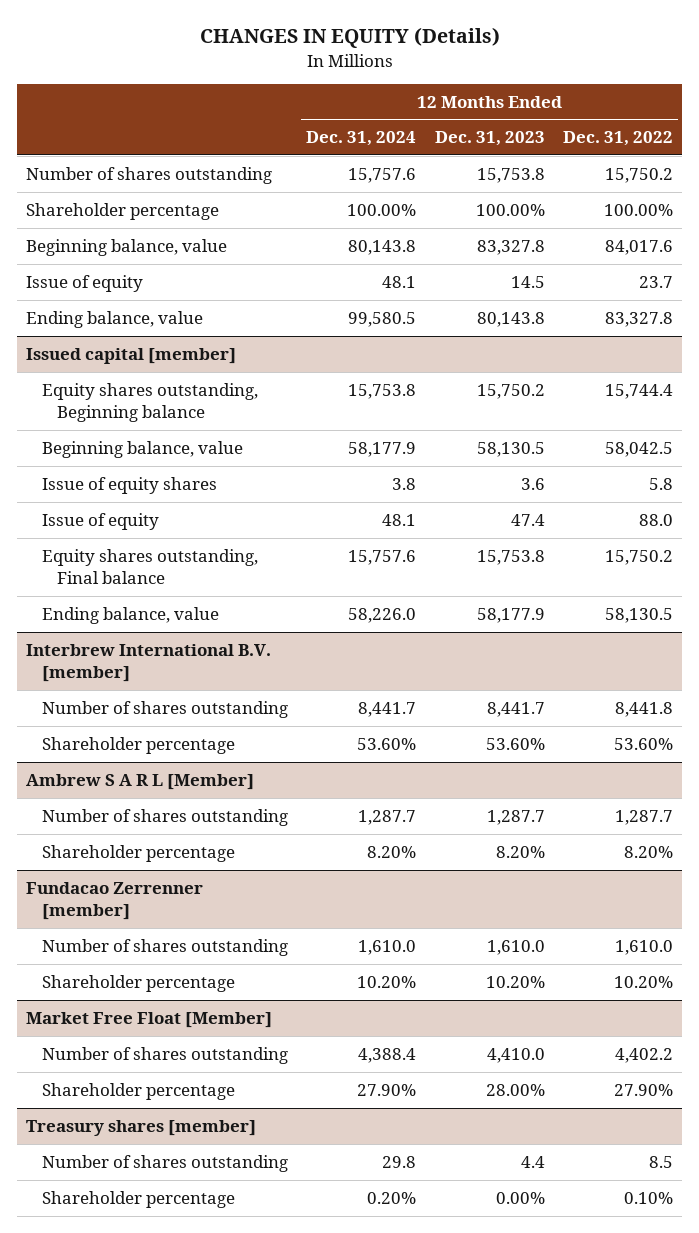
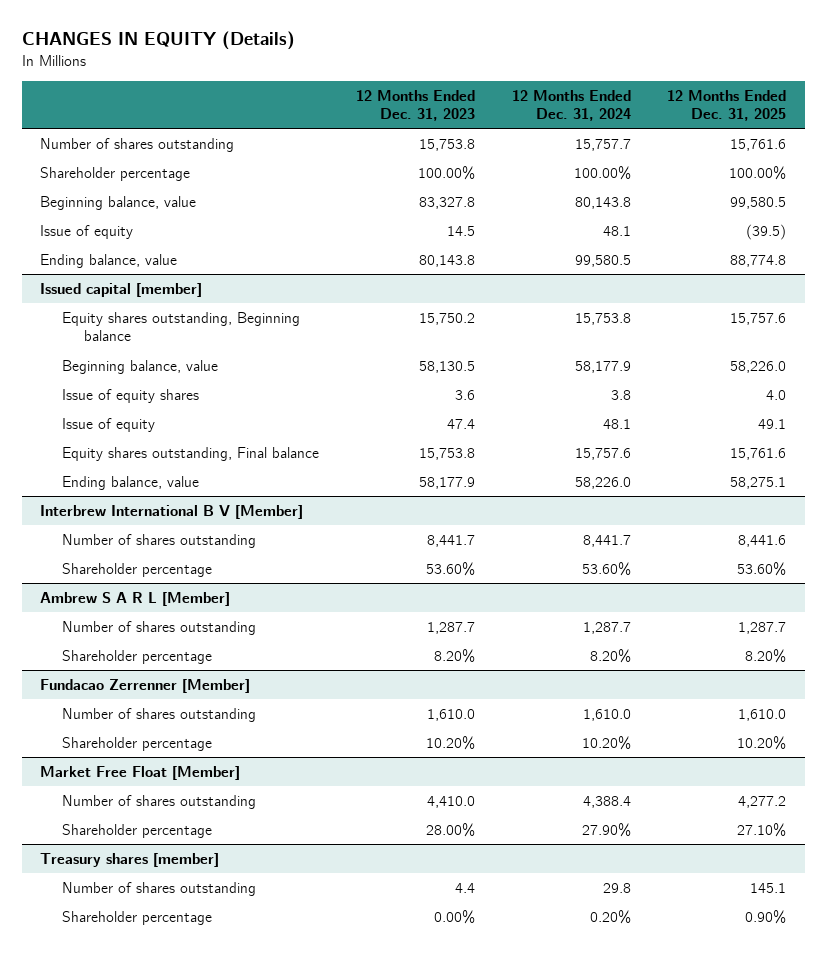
[563,131,674,147] Dec. 31, 2022 -> none
none -> [667,89,787,122] 12 Months Ended Dec. 31, 2025
[348,167,417,183] 15,757.6 -> [574,138,631,151] 15,757.7
[25,643,271,683] Interbrew International B.V. [member] -> [39,504,303,519] Interbrew International B V [Member]
[25,881,203,921] Fundacao Zerrenner [member] -> [39,678,250,693] Fundacao Zerrenner [Member]

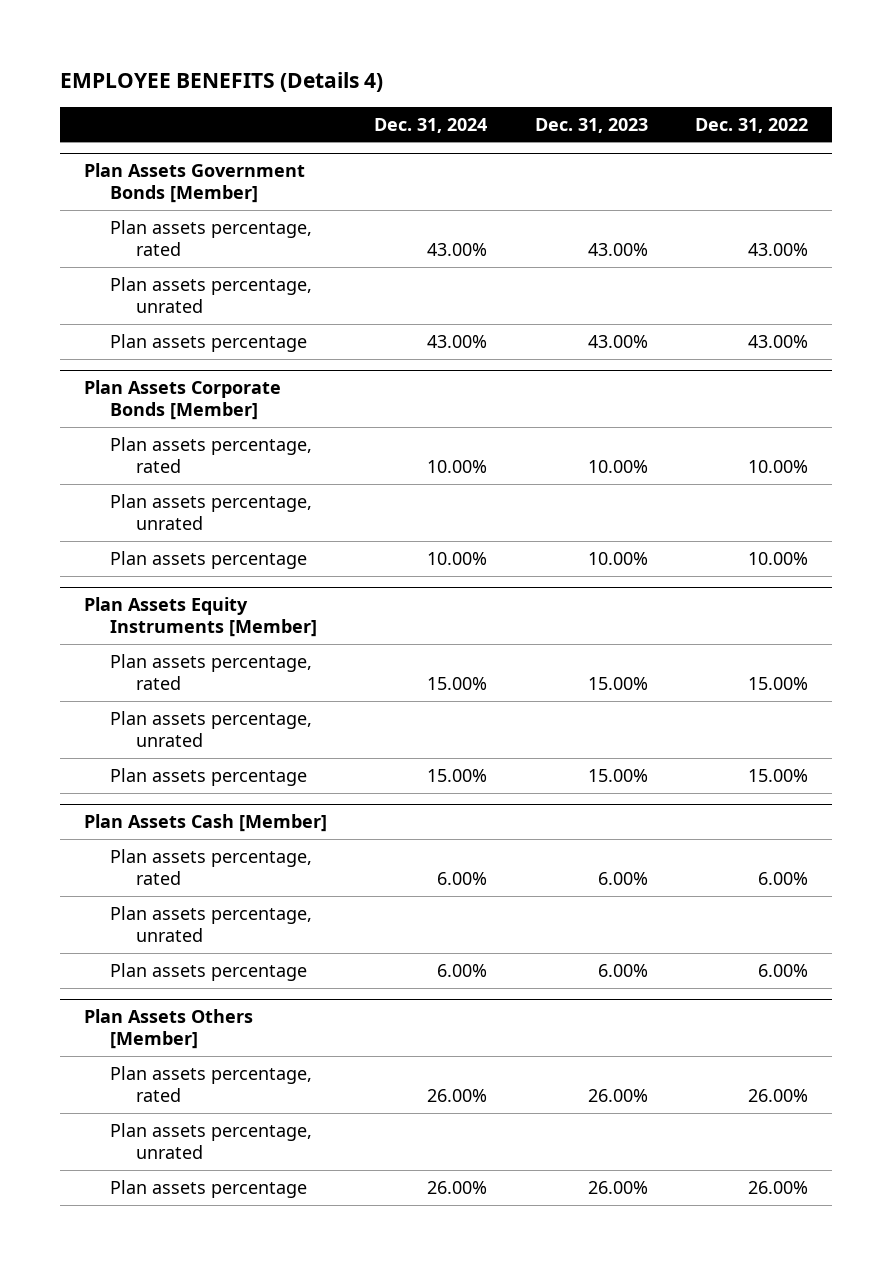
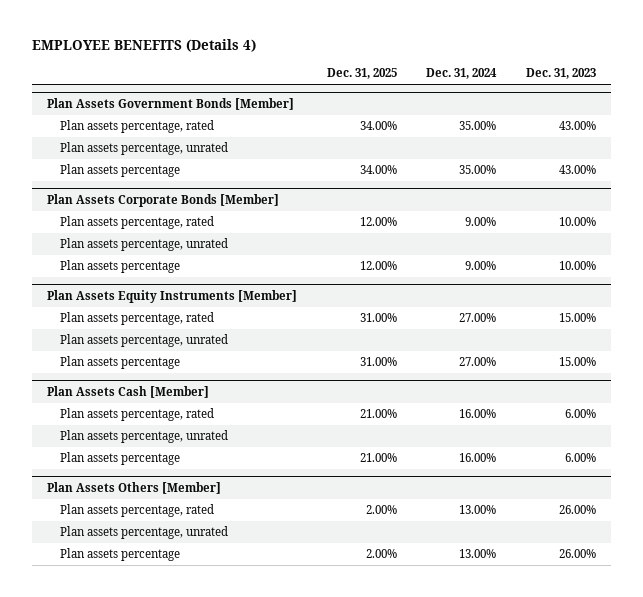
[695,117,809,133] Dec. 31, 2022 -> none
none -> [326,68,397,80] Dec. 31, 2025
[427,243,488,257] 43.00% -> [459,121,497,131] 35.00%
[427,334,488,348] 43.00% -> [459,165,497,175] 35.00%
[427,460,488,474] 10.00% -> [465,217,497,227] 9.00%
[427,551,488,565] 10.00% -> [465,261,497,271] 9.00%
[427,677,488,691] 15.00% -> [459,313,497,323] 27.00%
[427,768,488,782] 15.00% -> [459,357,497,367] 27.00%
[437,872,488,886] 6.00% -> [459,409,497,419] 16.00%
[437,963,488,977] 6.00% -> [459,453,497,463] 16.00%
[427,1089,488,1103] 26.00% -> [459,505,497,515] 13.00%
[427,1180,488,1194] 26.00% -> [459,549,497,559] 13.00%

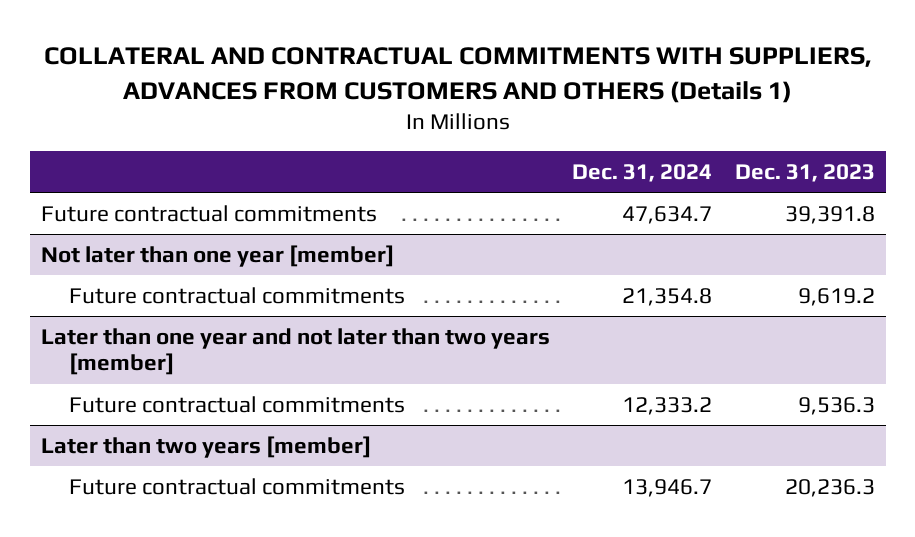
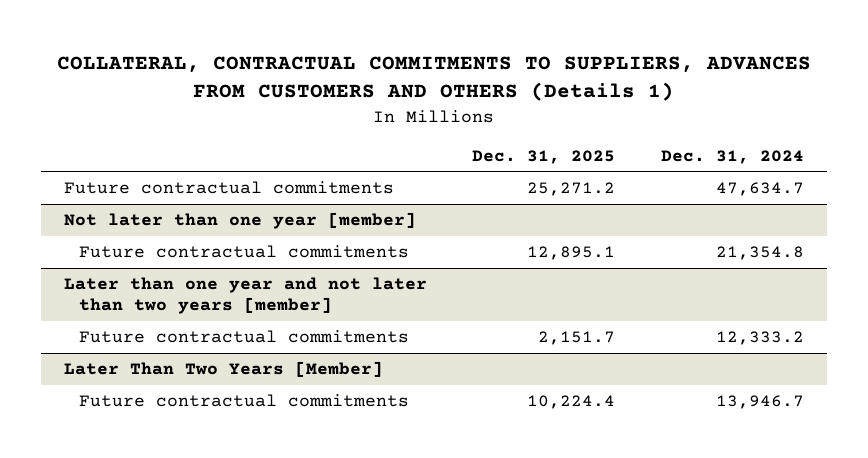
[43,47,872,103] COLLATERAL AND CONTRACTUAL COMMITMENTS WITH SUPPLIERS, ADVANCES FROM CUSTOMERS AND OTHERS (Details 1) -> [56,55,811,102] COLLATERAL, CONTRACTUAL COMMITMENTS TO SUPPLIERS, ADVANCES FROM CUSTOMERS AND OTHERS (Details 1)
[734,164,875,183] Dec. 31, 2023 -> none
none -> [472,149,616,164] Dec. 31, 2025
[40,435,371,458] Later than two years [member] -> [63,361,383,378] Later Than Two Years [Member]

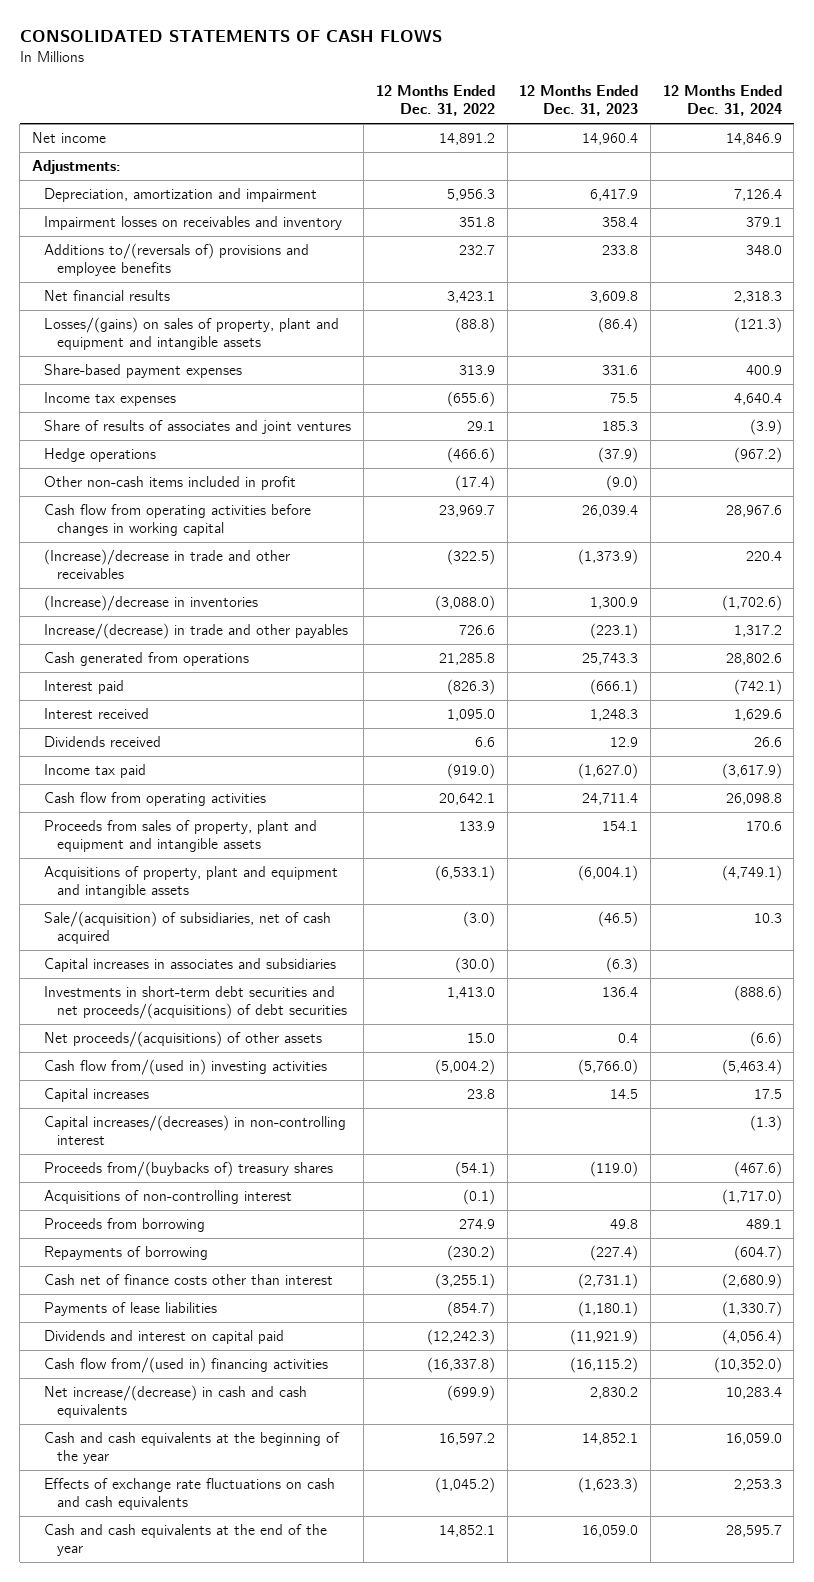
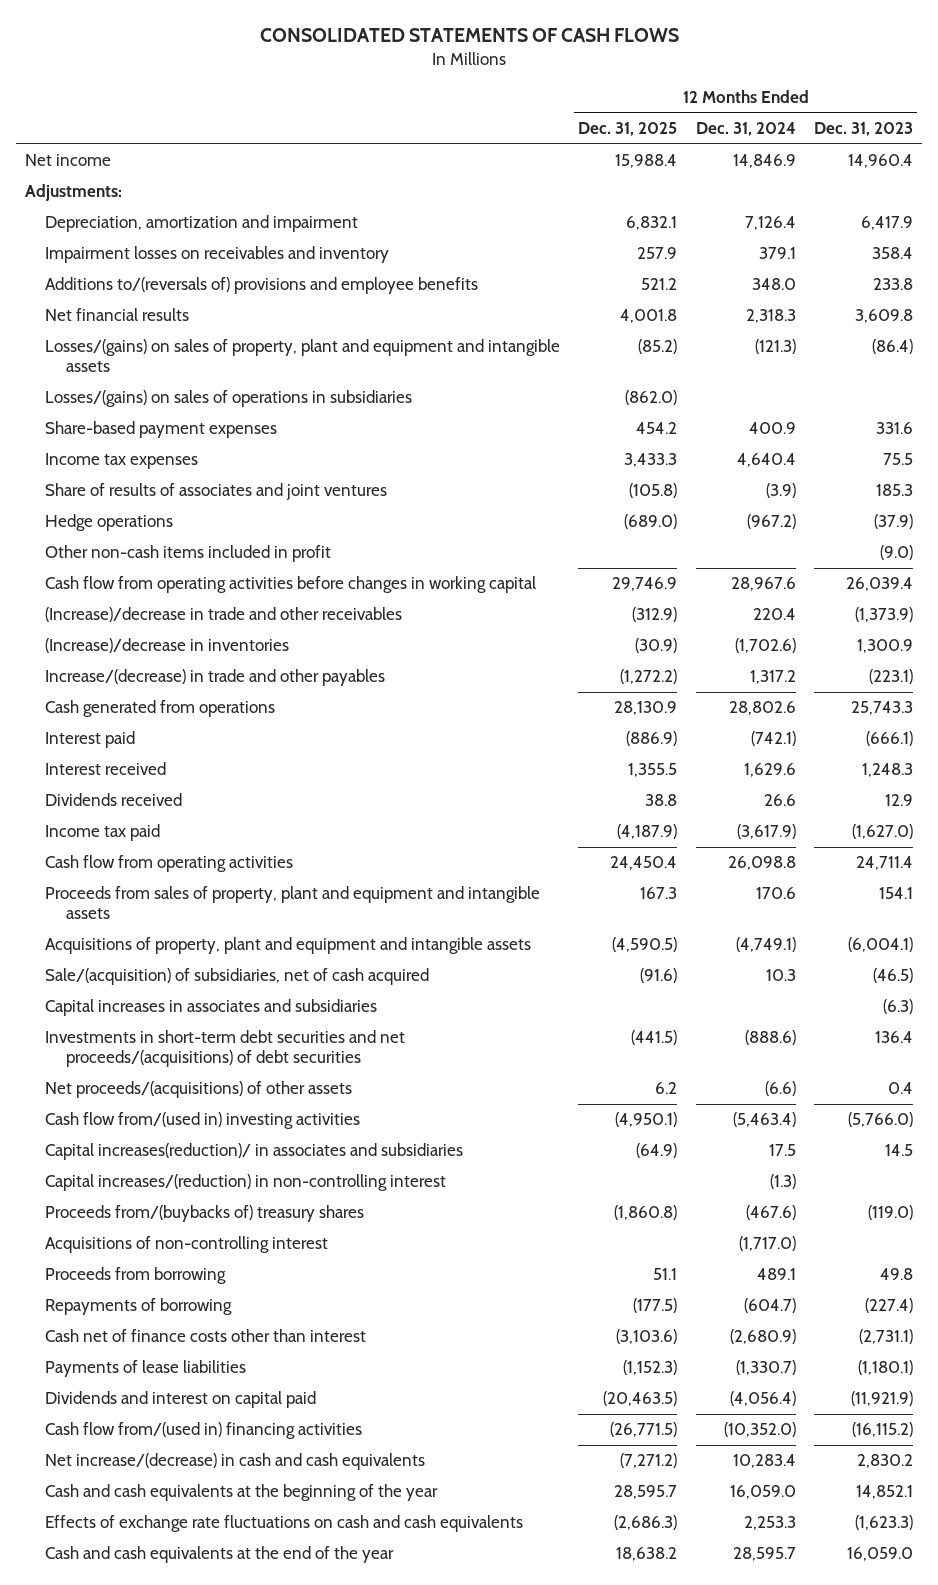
[375,84,495,117] 12 Months Ended Dec. 31, 2022 -> none
none -> [578,122,678,137] Dec. 31, 2025
none -> [45,390,413,408] Losses/(gains) on sales of operations in subsidiaries
[44,1088,150,1103] Capital increases -> [45,1143,464,1161] Capital increases(reduction)/ in associates and subsidiaries
[44,1115,347,1146] Capital increases/(decreases) in non-controlling interest -> [45,1174,447,1192] Capital increases/(reduction) in non-controlling interest

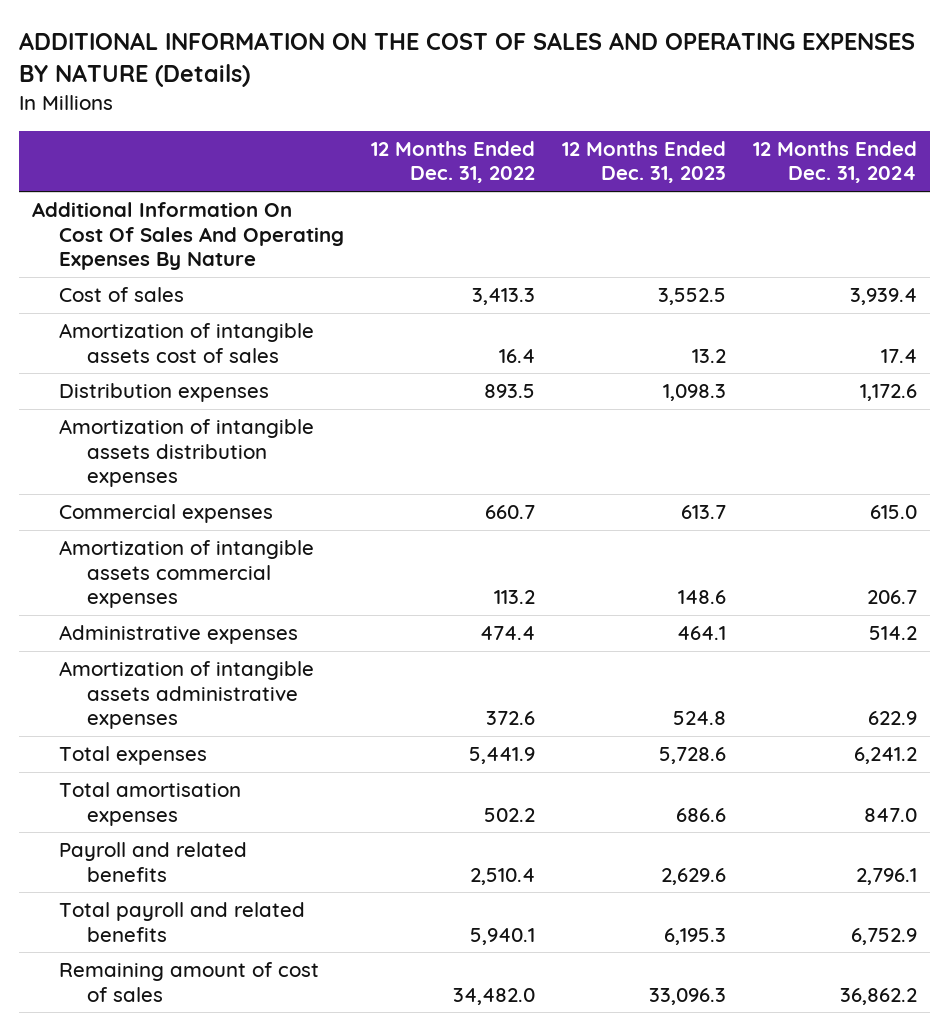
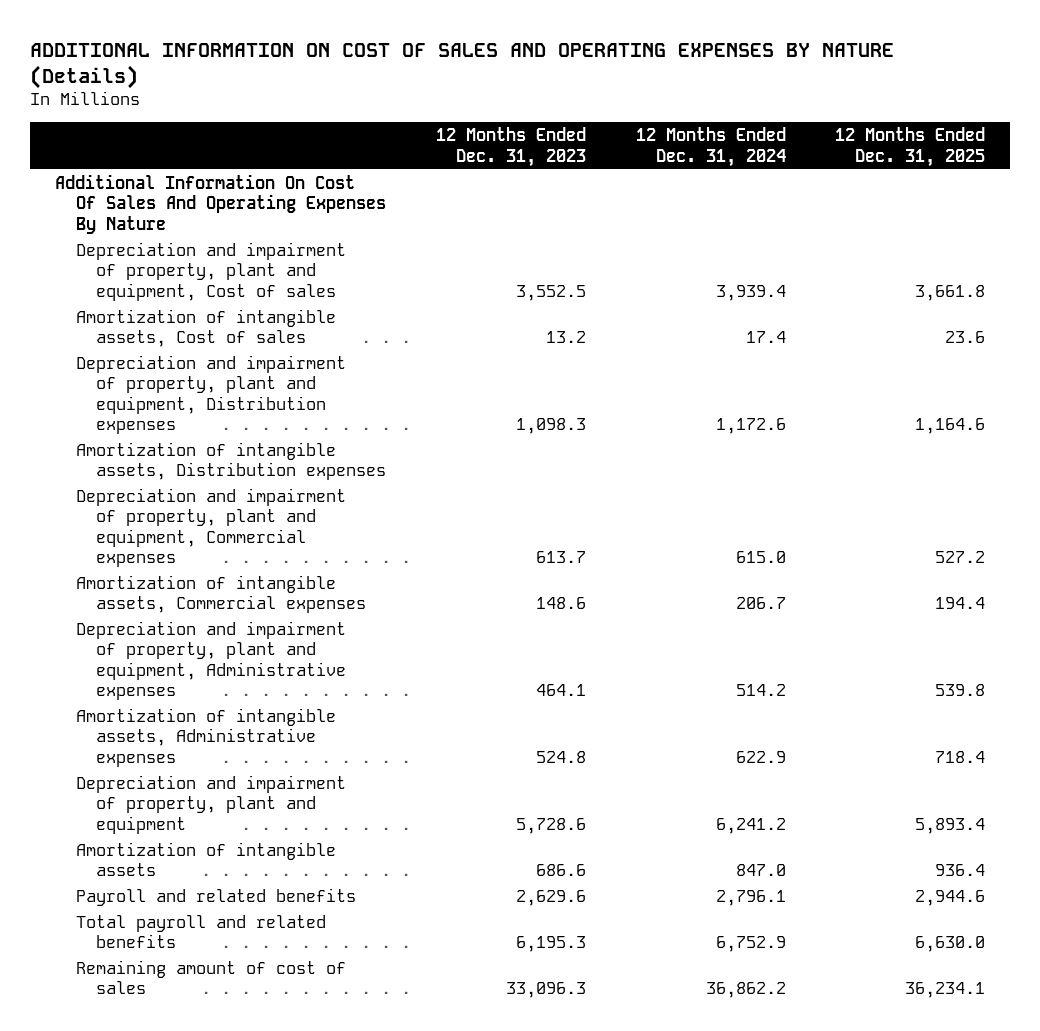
[18,32,915,88] ADDITIONAL INFORMATION ON THE COST OF SALES AND OPERATING EXPENSES BY NATURE (Details) -> [30,42,895,89] ADDITIONAL INFORMATION ON COST OF SALES AND OPERATING EXPENSES BY NATURE (Details)
[371,141,536,184] 12 Months Ended Dec. 31, 2022 -> none
none -> [835,127,986,167] 12 Months Ended Dec. 31, 2025
[59,287,185,303] Cost of sales -> [75,241,346,301] Depreciation and impairment of property, plant and equipment, Cost of sales
[59,323,315,363] Amortization of intangible assets cost of sales -> [75,308,336,348] Amortization of intangible assets, Cost of sales
[59,383,270,403] Distribution expenses -> [75,354,346,434] Depreciation and impairment of property, plant and equipment, Distribution expenses
[59,419,315,487] Amortization of intangible assets distribution expenses -> [75,441,387,481] Amortization of intangible assets, Distribution expenses
[59,504,274,524] Commercial expenses -> [75,487,346,567] Depreciation and impairment of property, plant and equipment, Commercial expenses
[59,540,315,608] Amortization of intangible assets commercial expenses -> [75,574,367,614] Amortization of intangible assets, Commercial expenses
[59,625,299,645] Administrative expenses -> [75,620,347,700] Depreciation and impairment of property, plant and equipment, Administrative expenses
[59,661,315,729] Amortization of intangible assets administrative expenses -> [75,707,336,767] Amortization of intangible assets, Administrative expenses
[59,746,208,766] Total expenses -> [75,774,346,834] Depreciation and impairment of property, plant and equipment
[59,782,242,826] Total amortisation expenses -> [75,841,336,877] Amortization of intangible assets

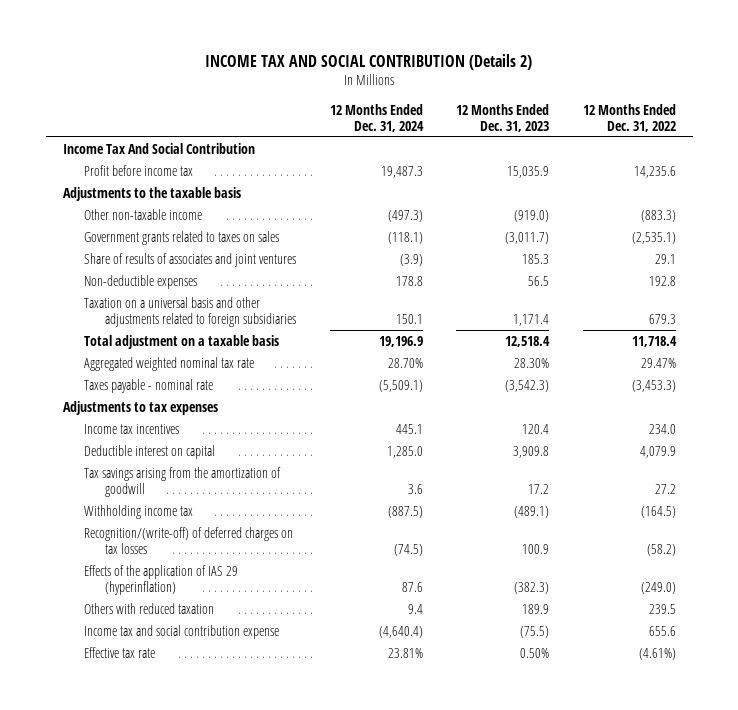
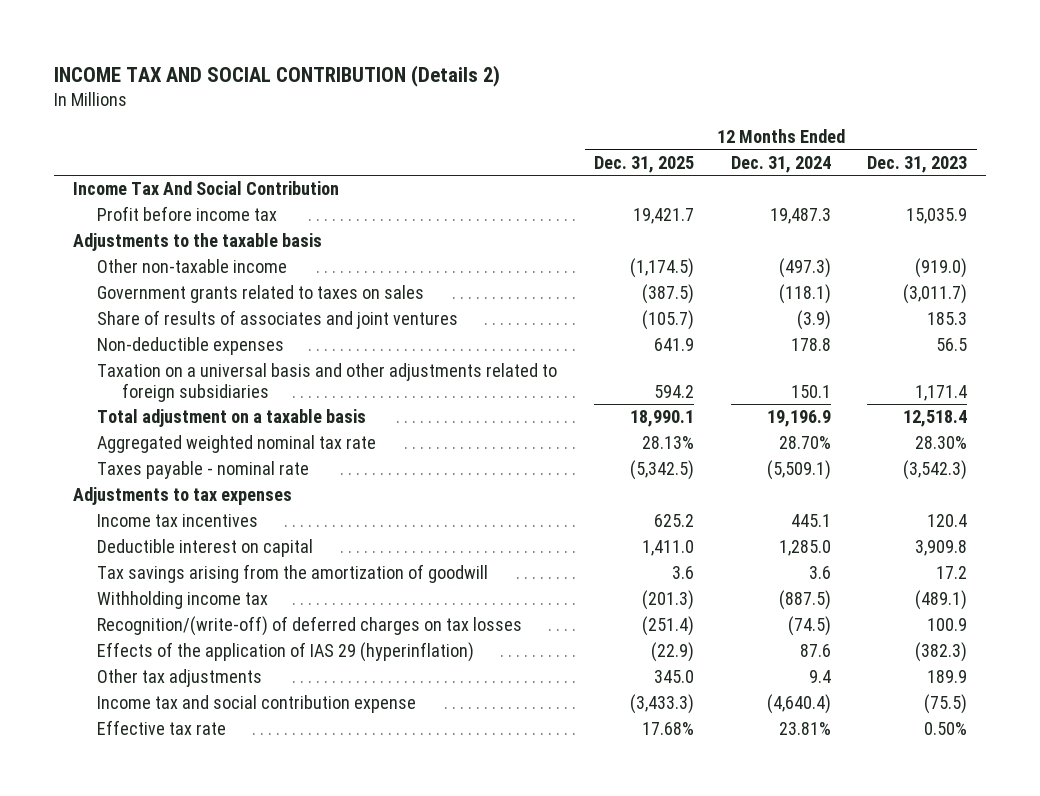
[582,103,676,132] 12 Months Ended Dec. 31, 2022 -> none
none -> [594,155,695,173] Dec. 31, 2025
[83,602,214,614] Others with reduced taxation -> [97,669,263,688] Other tax adjustments

